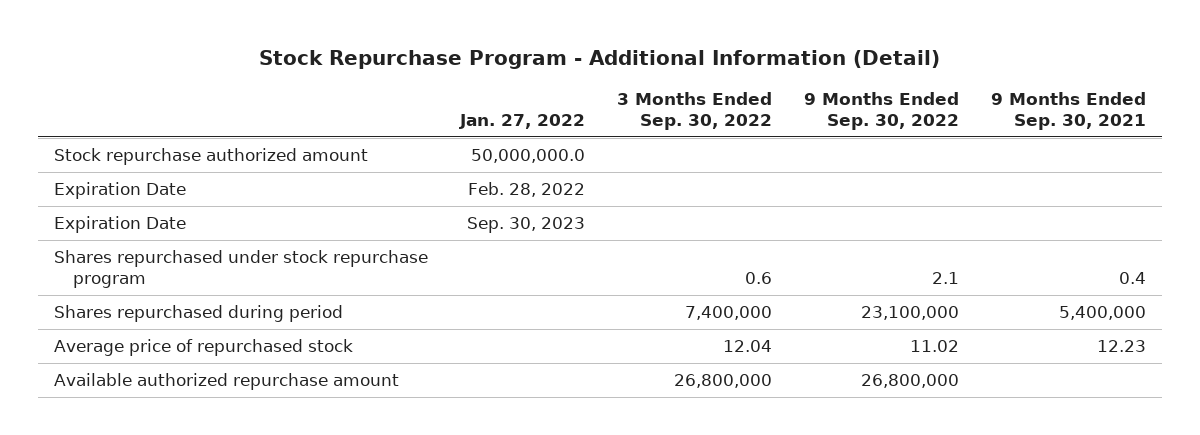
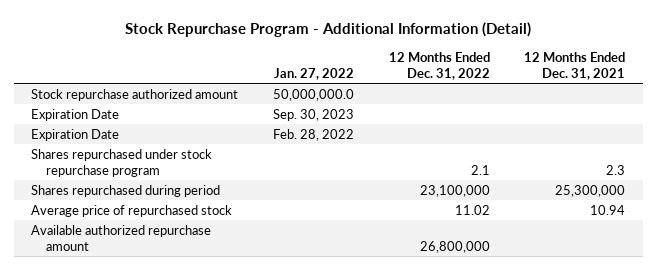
[617,92,773,131] 3 Months Ended Sep. 30, 2022 -> none
[803,92,959,131] 9 Months Ended Sep. 30, 2022 -> none
[990,92,1146,131] 9 Months Ended Sep. 30, 2021 -> none
none -> [388,52,490,80] 12 Months Ended Dec. 31, 2022
none -> [524,52,626,80] 12 Months Ended Dec. 31, 2021
[54,182,187,200] Expiration Date -> [31,128,120,141] Expiration Date

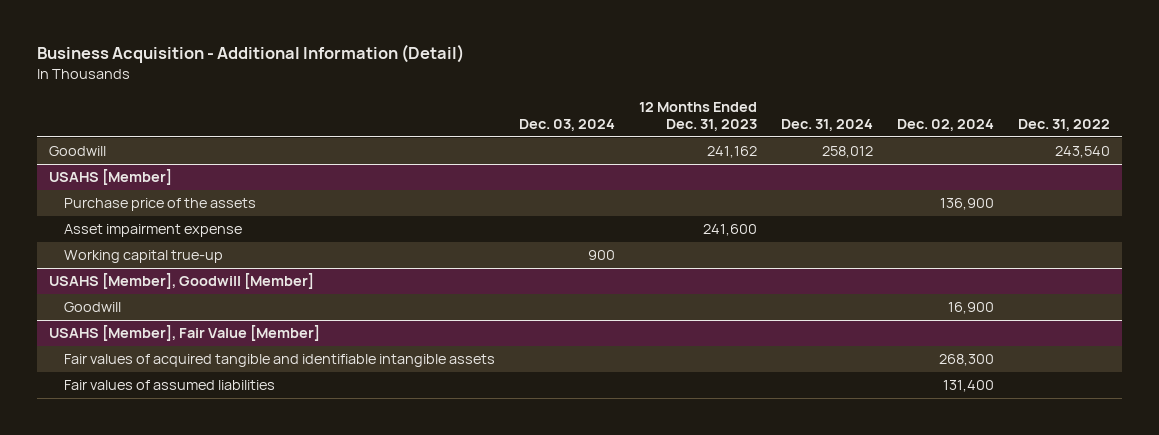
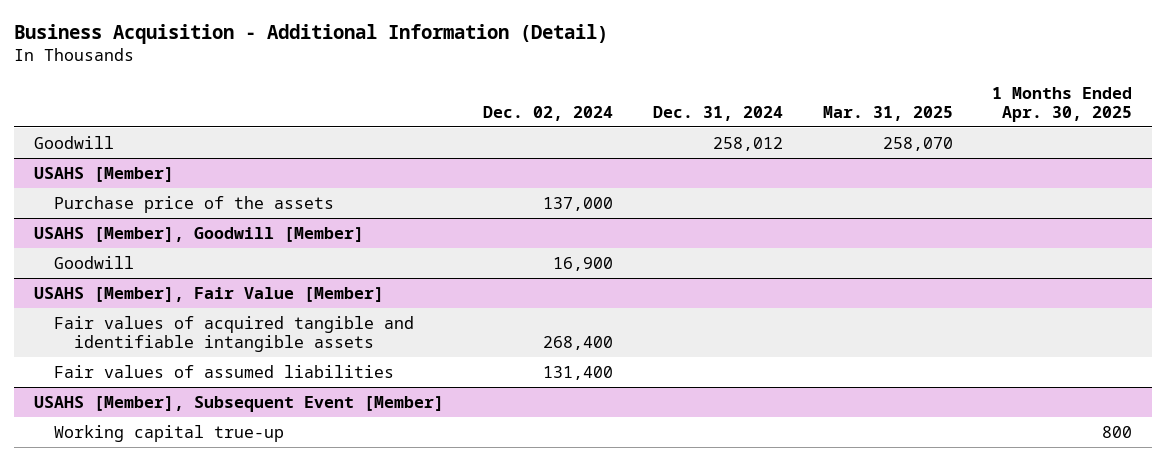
[519,118,616,131] Dec. 03, 2024 -> none
[639,101,758,131] 12 Months Ended Dec. 31, 2023 -> none
[1017,118,1110,131] Dec. 31, 2022 -> none
none -> [822,105,953,121] Mar. 31, 2025
none -> [992,86,1133,122] 1 Months Ended Apr. 30, 2025
[64,224,243,238] Asset impairment expense -> none
[64,250,224,264] Working capital true-up -> none
[940,198,995,211] 136,900 -> [543,196,614,211] 137,000
[939,354,995,367] 268,300 -> [543,336,614,351] 268,400
none -> [33,395,444,412] USAHS [Member], Subsequent Event [Member]
none -> [53,424,284,442] Working capital true-up

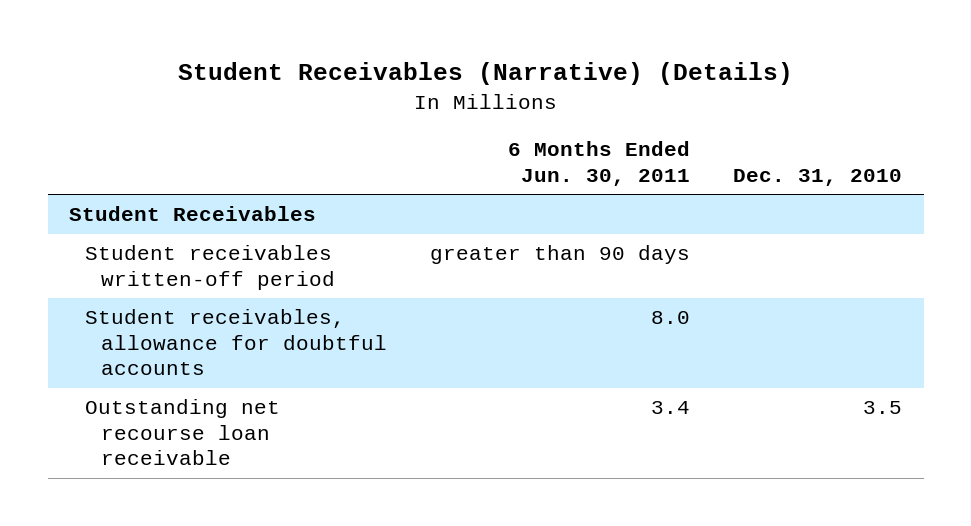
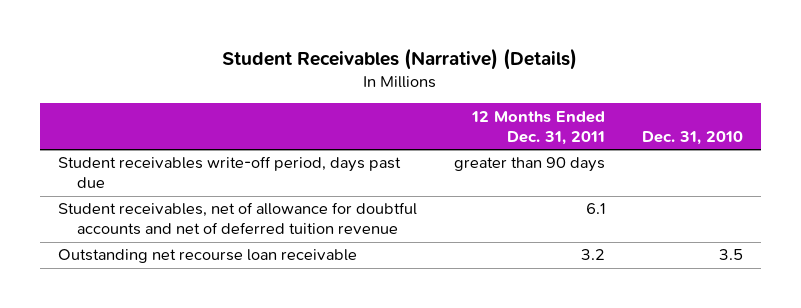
[508,141,691,186] 6 Months Ended Jun. 30, 2011 -> none
none -> [470,110,605,145] 12 Months Ended Dec. 31, 2011
[69,206,317,222] Student Receivables -> none
[85,245,335,290] Student receivables written-off period -> [58,156,402,189] Student receivables write-off period, days past due
[85,309,387,376] Student receivables, allowance for doubtful accounts -> [58,202,418,236] Student receivables, net of allowance for doubtful accounts and net of deferred tuition revenue

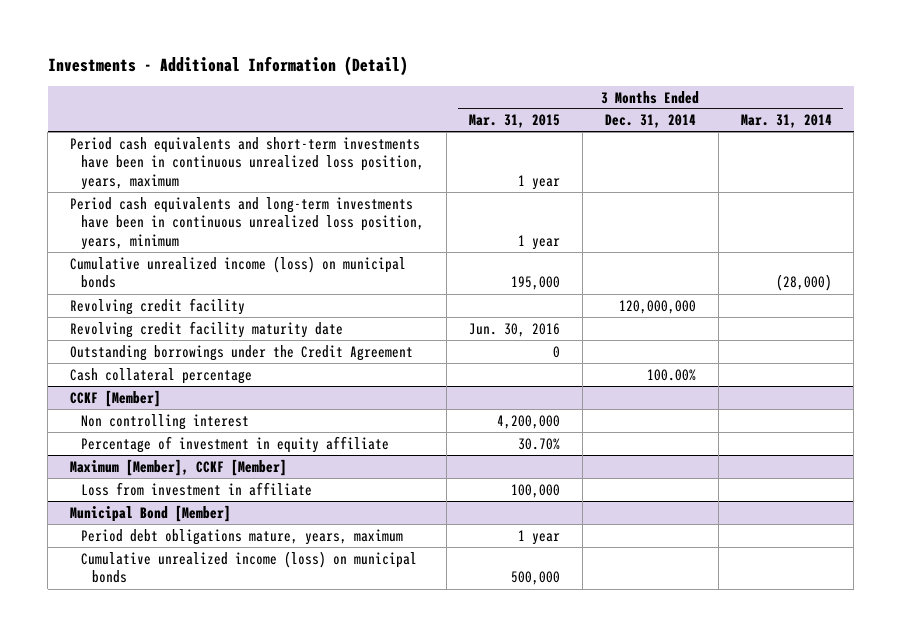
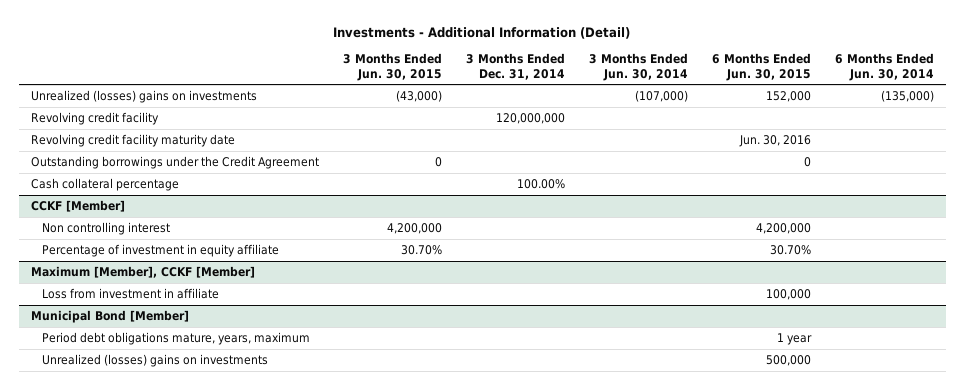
[468,114,560,129] Mar. 31, 2015 -> none
[740,114,832,129] Mar. 31, 2014 -> none
none -> [342,52,442,81] 3 Months Ended Jun. 30, 2015
none -> [588,52,688,81] 3 Months Ended Jun. 30, 2014
none -> [712,52,812,81] 6 Months Ended Jun. 30, 2015
none -> [835,52,935,81] 6 Months Ended Jun. 30, 2014
[70,136,424,191] Period cash equivalents and short-term investments have been in continuous unrealized loss position, years, maximum -> none
[70,196,424,251] Period cash equivalents and long-term investments have been in continuous unrealized loss position, years, minimum -> none
[70,255,407,289] Cumulative unrealized income (loss) on municipal bonds -> [30,89,257,103] Unrealized (losses) gains on investments
[80,550,417,584] Cumulative unrealized income (loss) on municipal bonds -> [42,353,269,367] Unrealized (losses) gains on investments

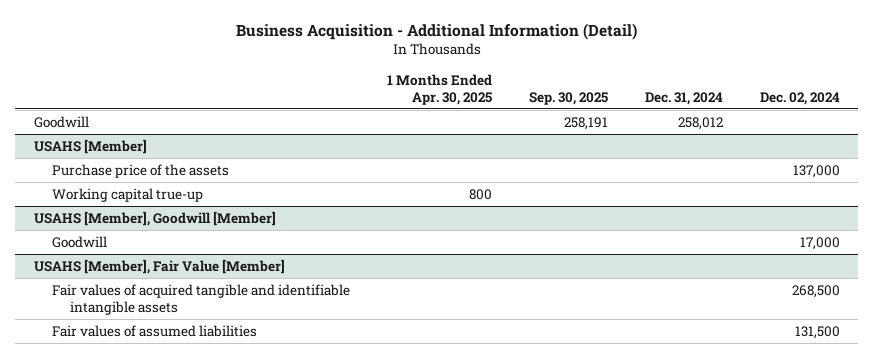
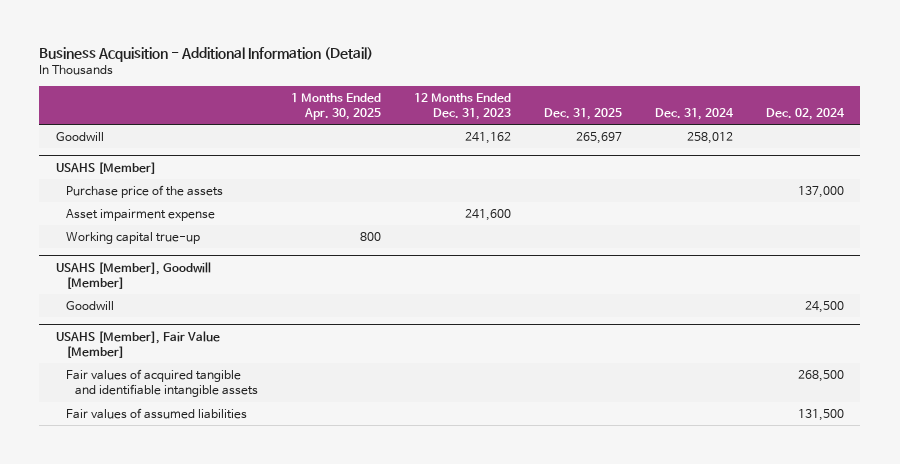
[529,91,609,105] Sep. 30, 2025 -> none
none -> [414,92,512,120] 12 Months Ended Dec. 31, 2023
none -> [544,107,623,120] Dec. 31, 2025
none -> [65,208,215,221] Asset impairment expense
[799,236,840,250] 17,000 -> [804,300,844,313] 24,500

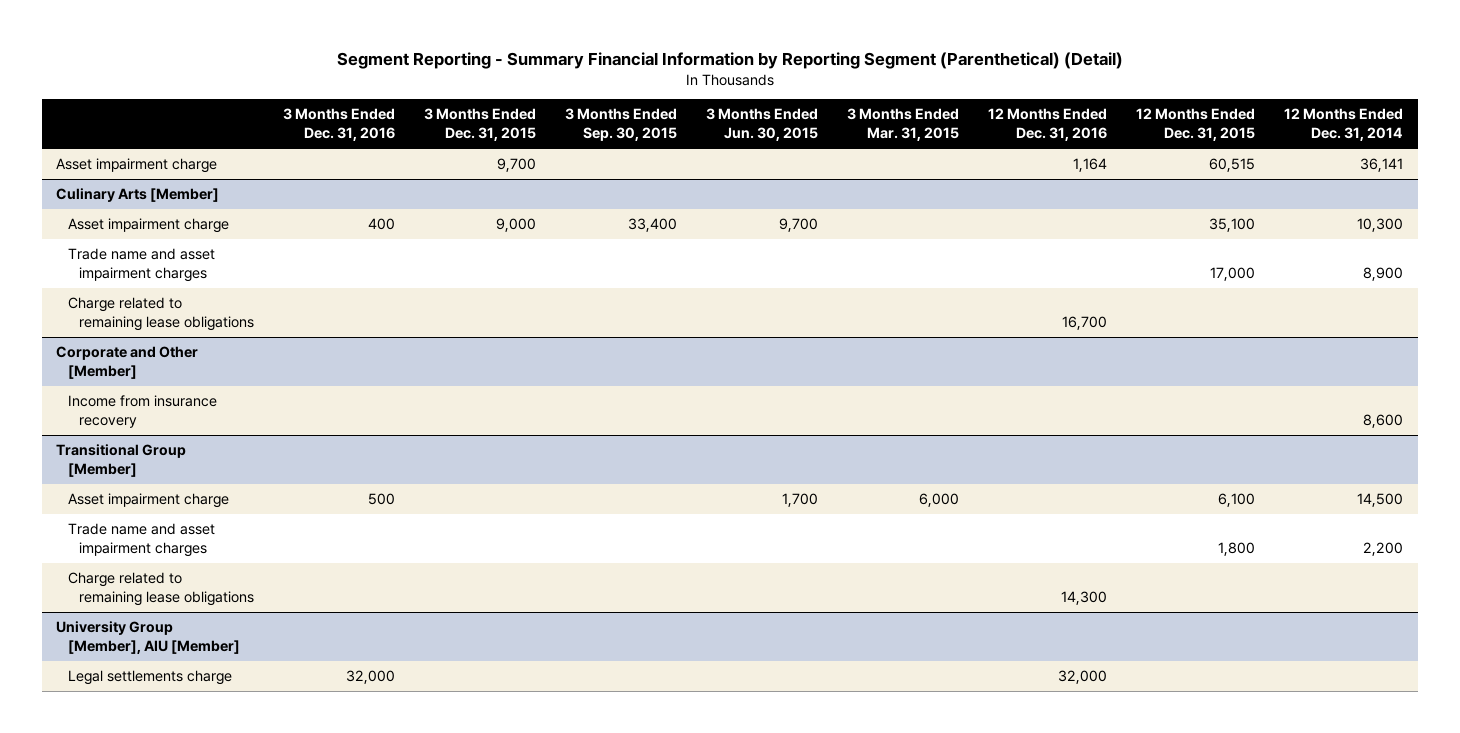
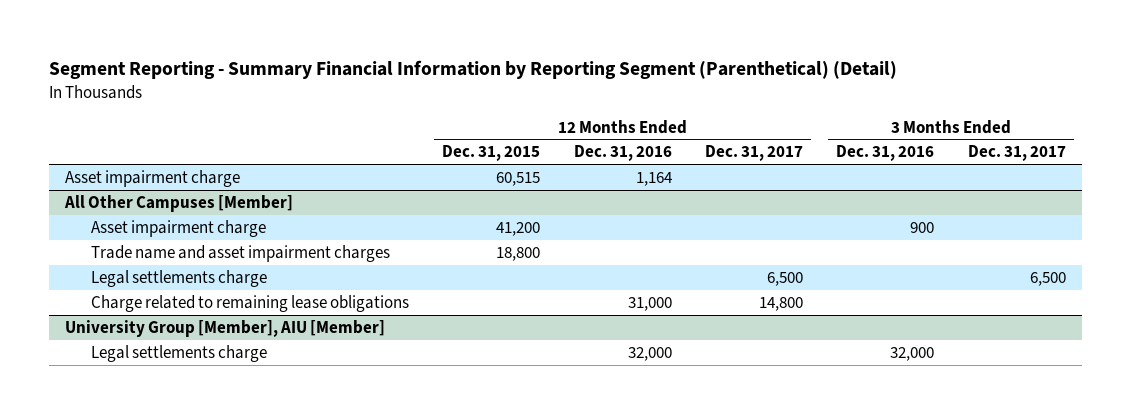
[424,108,537,142] 3 Months Ended Dec. 31, 2015 -> none
[565,108,678,142] 3 Months Ended Sep. 30, 2015 -> none
[706,108,819,142] 3 Months Ended Jun. 30, 2015 -> none
[847,108,960,142] 3 Months Ended Mar. 31, 2015 -> none
[1284,108,1404,142] 12 Months Ended Dec. 31, 2014 -> none
none -> [705,145,804,162] Dec. 31, 2017
none -> [967,145,1066,162] Dec. 31, 2017
[56,188,220,203] Culinary Arts [Member] -> none
[67,218,229,234] Asset impairment charge -> none
[67,248,215,283] Trade name and asset impairment charges -> none
[67,297,255,332] Charge related to remaining lease obligations -> none
[56,346,199,380] Corporate and Other [Member] -> none
[67,395,217,429] Income from insurance recovery -> none
[56,444,187,478] Transitional Group [Member] -> none
[67,493,229,509] Asset impairment charge -> none
[67,523,215,558] Trade name and asset impairment charges -> none
[67,572,255,607] Charge related to remaining lease obligations -> none
none -> [64,194,294,212] All Other Campuses [Member]
none -> [91,219,267,237] Asset impairment charge
none -> [91,244,391,262] Trade name and asset impairment charges
none -> [91,269,268,287] Legal settlements charge
none -> [91,294,410,312] Charge related to remaining lease obligations

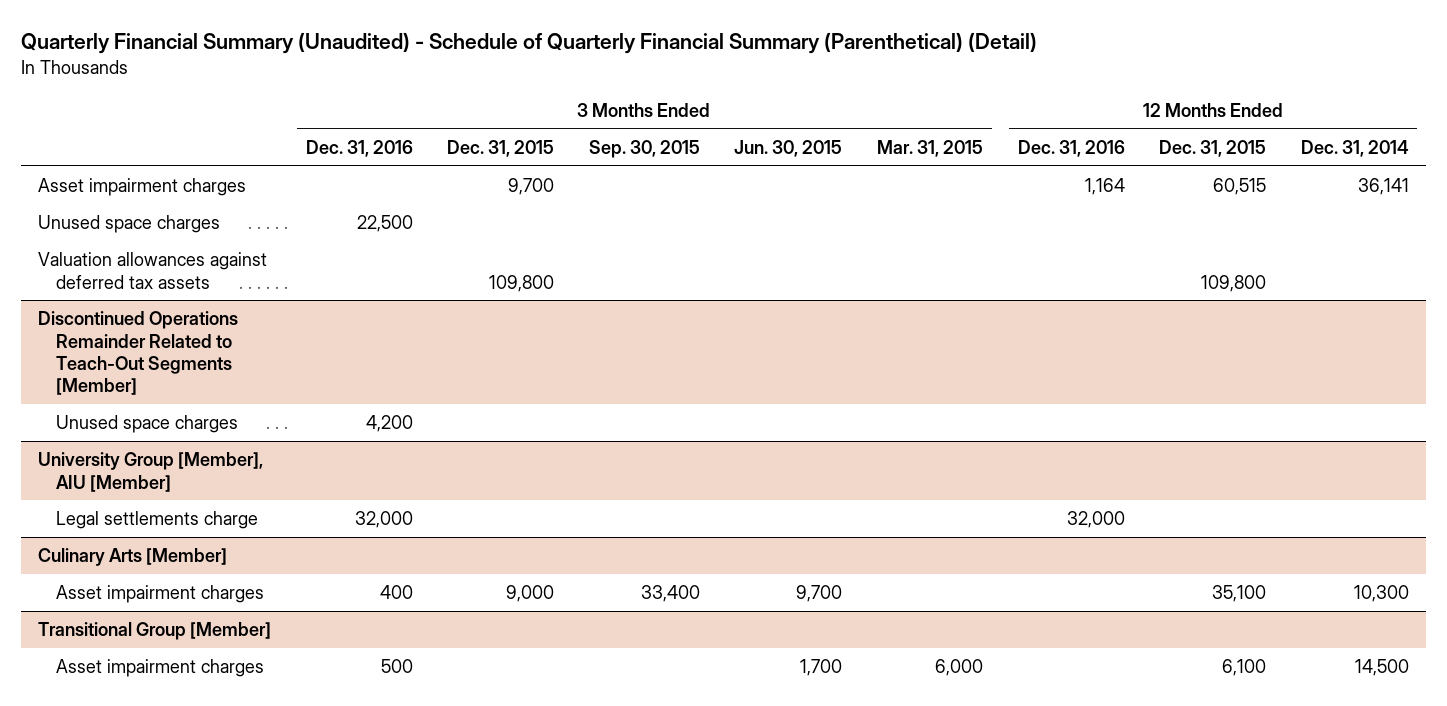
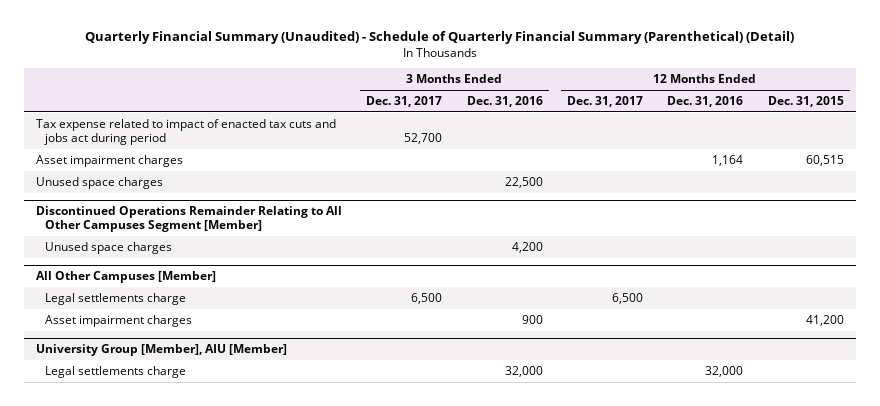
[447,139,555,157] Dec. 31, 2015 -> none
[588,139,700,158] Sep. 30, 2015 -> none
[734,139,843,157] Jun. 30, 2015 -> none
[876,139,983,157] Mar. 31, 2015 -> none
[1300,139,1409,157] Dec. 31, 2014 -> none
none -> [366,96,443,108] Dec. 31, 2017
none -> [566,96,643,108] Dec. 31, 2017
none -> [35,118,336,146] Tax expense related to impact of enacted tax cuts and jobs act during period
[37,252,267,289] Valuation allowances against deferred tax assets -> none
[37,311,238,396] Discontinued Operations Remainder Related to Teach-Out Segments [Member] -> [35,205,342,233] Discontinued Operations Remainder Relating to All Other Campuses Segment [Member]
none -> [35,270,216,283] All Other Campuses [Member]
none -> [45,292,187,305] Legal settlements charge
none -> [45,314,193,327] Asset impairment charges
[37,548,227,567] Culinary Arts [Member] -> none
[55,585,264,604] Asset impairment charges -> none
[37,622,271,641] Transitional Group [Member] -> none
[55,659,264,678] Asset impairment charges -> none

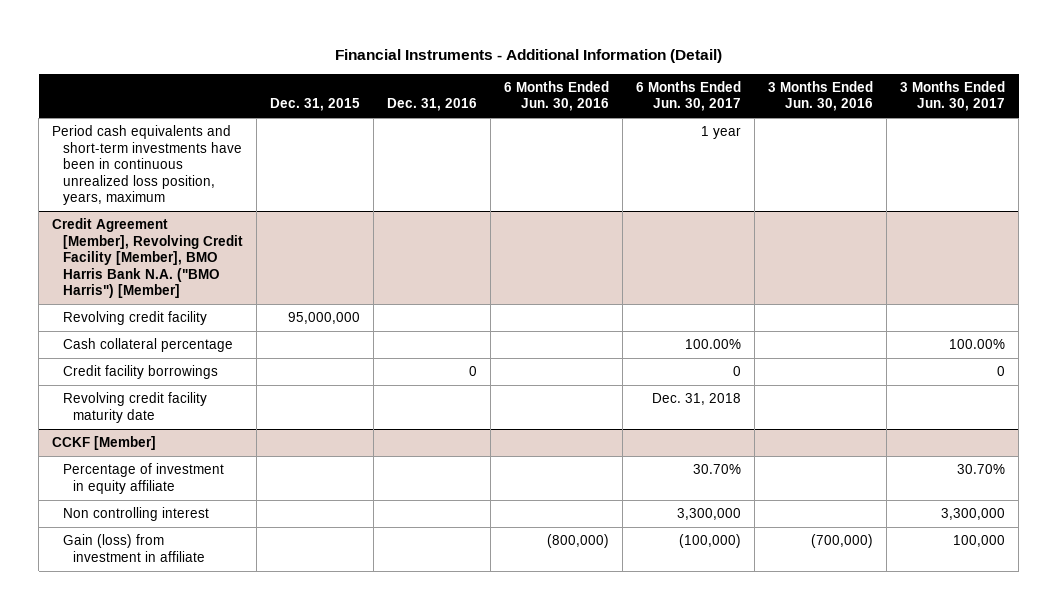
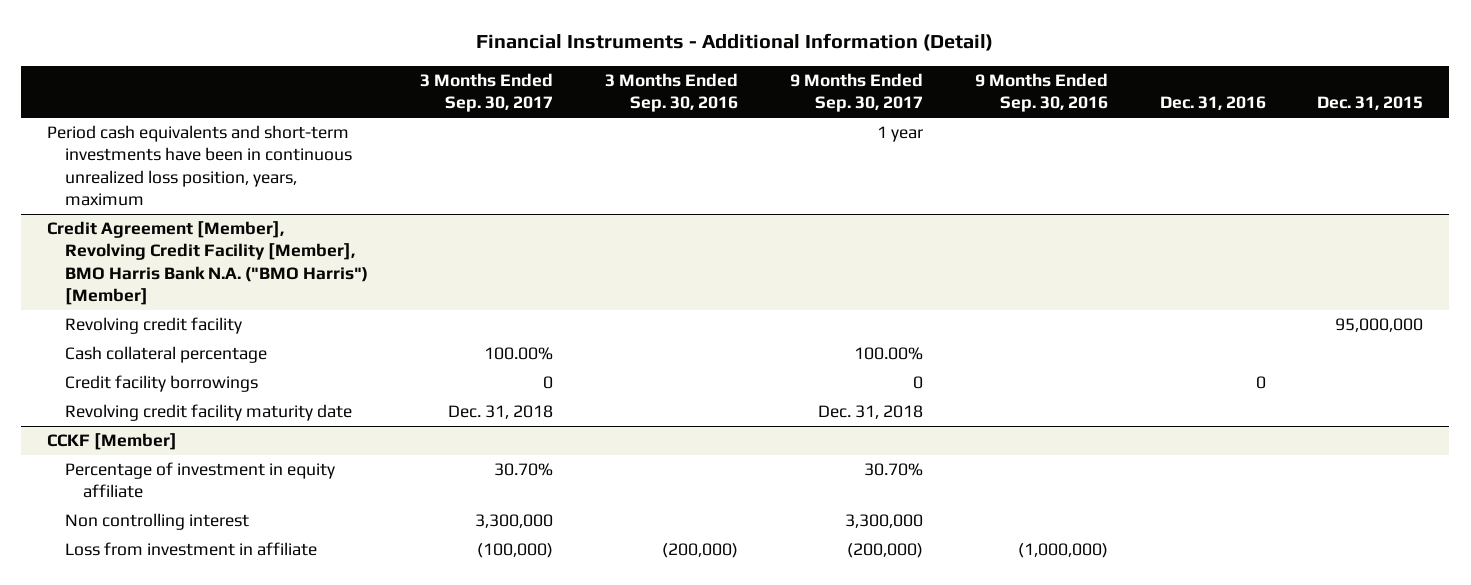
[503,80,609,112] 6 Months Ended Jun. 30, 2016 -> none
[636,80,742,112] 6 Months Ended Jun. 30, 2017 -> none
[768,80,874,112] 3 Months Ended Jun. 30, 2016 -> none
[900,80,1006,112] 3 Months Ended Jun. 30, 2017 -> none
none -> [420,73,554,113] 3 Months Ended Sep. 30, 2017
none -> [604,73,738,113] 3 Months Ended Sep. 30, 2016
none -> [789,73,923,113] 9 Months Ended Sep. 30, 2017
none -> [974,73,1108,113] 9 Months Ended Sep. 30, 2016
[62,534,206,562] Gain (loss) from investment in affiliate -> [65,542,318,557] Loss from investment in affiliate

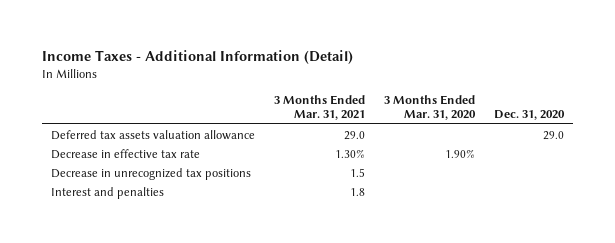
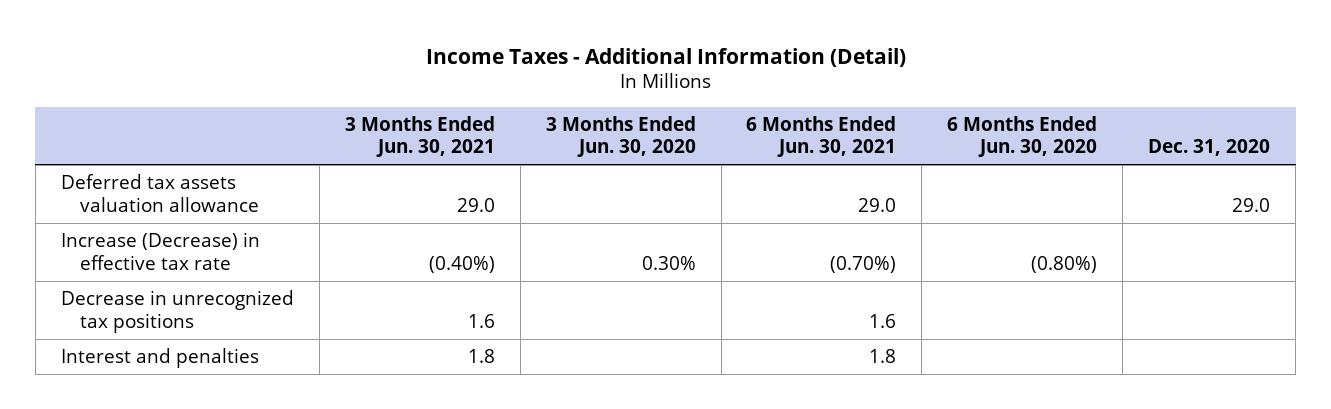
[274,94,366,121] 3 Months Ended Mar. 31, 2021 -> none
[383,94,476,121] 3 Months Ended Mar. 31, 2020 -> none
none -> [344,115,495,158] 3 Months Ended Jun. 30, 2021
none -> [545,115,696,158] 3 Months Ended Jun. 30, 2020
none -> [746,115,897,158] 6 Months Ended Jun. 30, 2021
none -> [947,115,1098,158] 6 Months Ended Jun. 30, 2020
[51,148,201,159] Decrease in effective tax rate -> [60,232,260,270] Increase (Decrease) in effective tax rate

